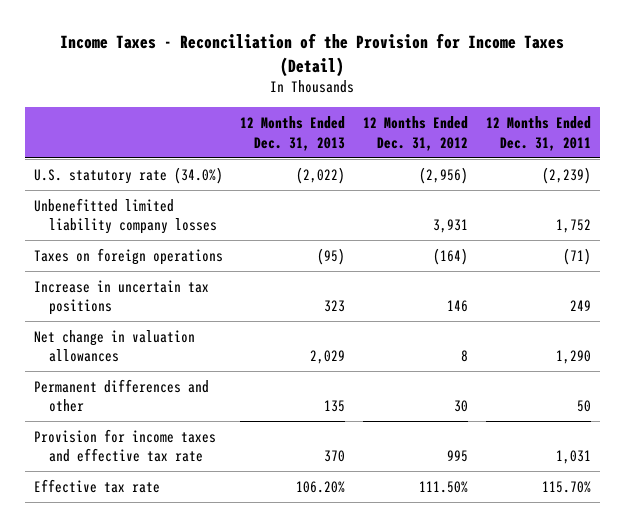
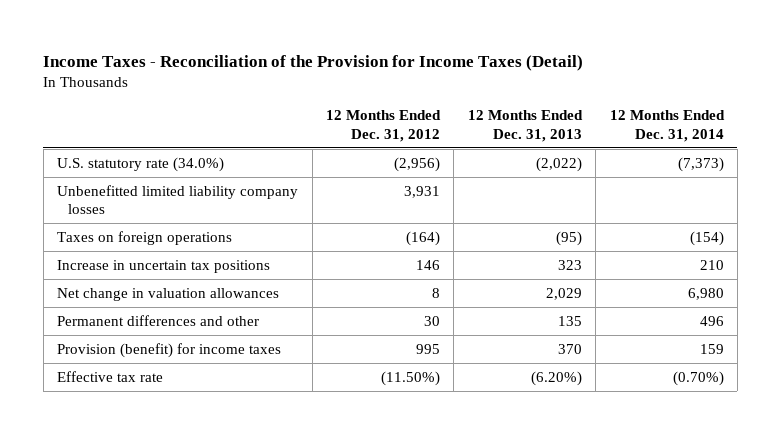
[485,115,591,151] 12 Months Ended Dec. 31, 2011 -> none
none -> [609,110,725,142] 12 Months Ended Dec. 31, 2014
[33,428,216,463] Provision for income taxes and effective tax rate -> [57,342,282,358] Provision (benefit) for income taxes
[296,480,346,493] 106.20% -> [530,370,582,386] (6.20%)
[419,480,469,493] 111.50% -> [381,370,441,386] (11.50%)

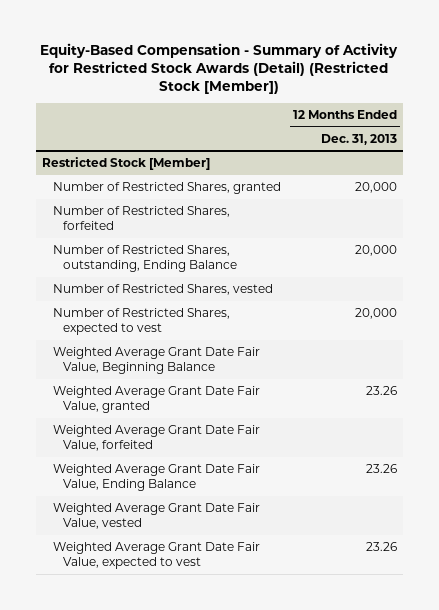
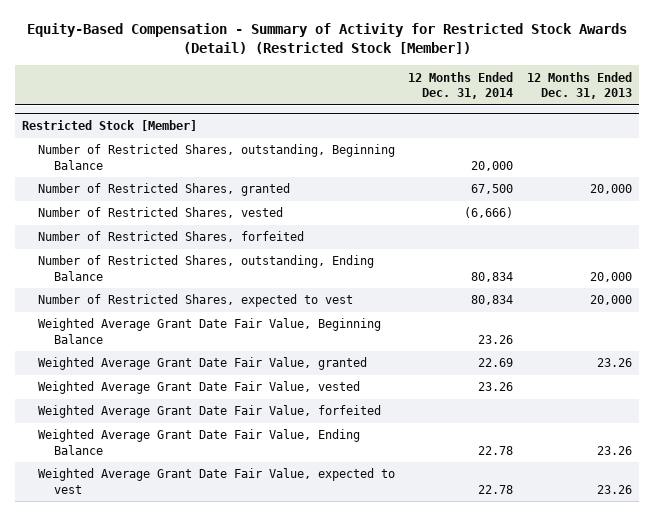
none -> [408,71,514,100] 12 Months Ended Dec. 31, 2014
none -> [37,144,395,170] Number of Restricted Shares, outstanding, Beginning Balance
[52,283,273,295] Number of Restricted Shares, vested -> [37,207,283,219] Number of Restricted Shares, vested
[52,502,260,530] Weighted Average Grant Date Fair Value, vested -> [37,381,360,395] Weighted Average Grant Date Fair Value, vested

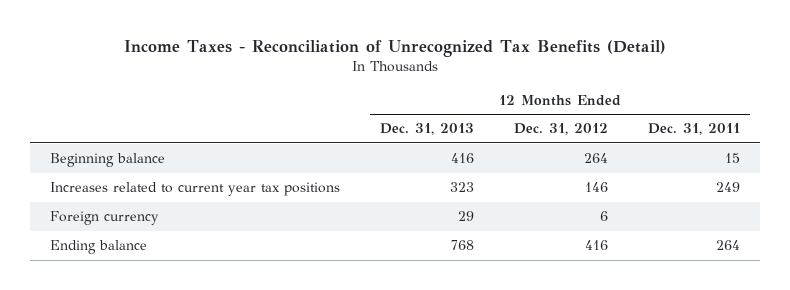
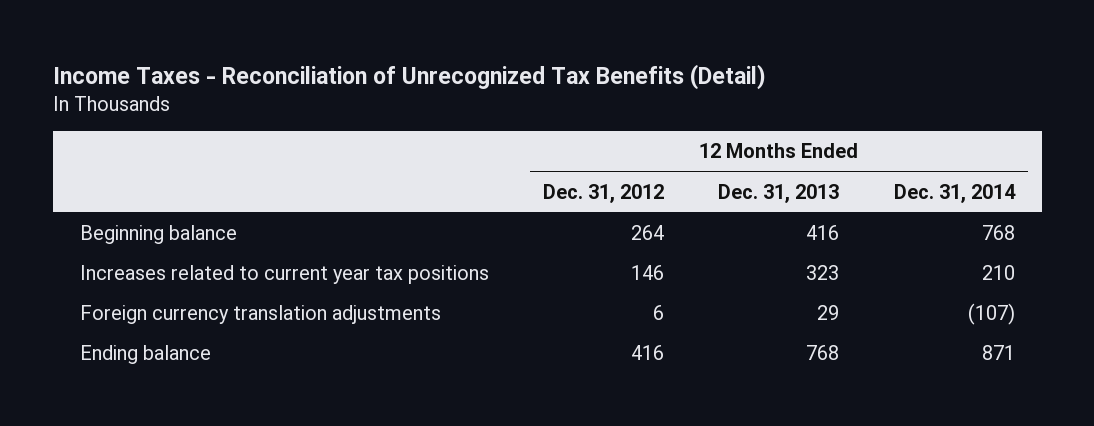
[648,123,741,136] Dec. 31, 2011 -> none
none -> [893,183,1016,203] Dec. 31, 2014
[49,211,159,226] Foreign currency -> [79,305,441,325] Foreign currency translation adjustments

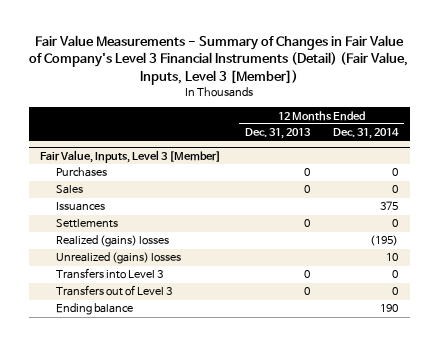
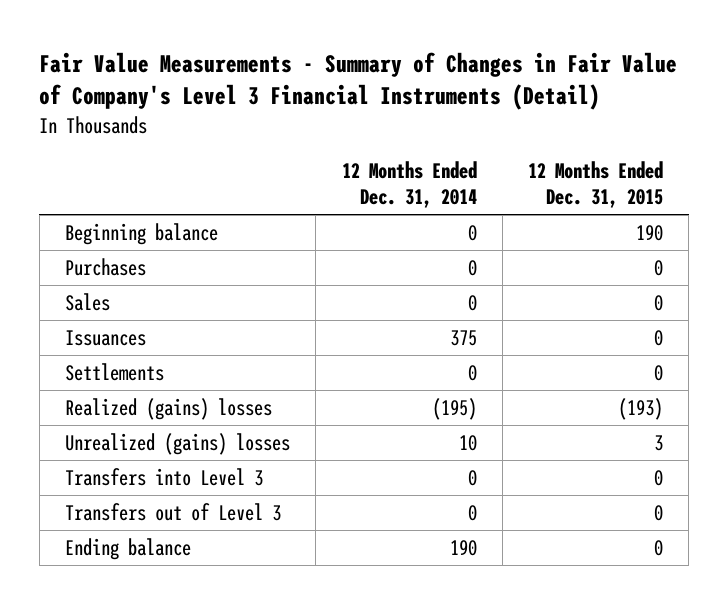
[29,34,409,85] Fair Value Measurements - Summary of Changes in Fair Value of Company's Level 3 Financial Instruments (Detail) (Fair Value, Inputs, Level 3 [Member]) -> [39,51,678,111] Fair Value Measurements - Summary of Changes in Fair Value of Company's Level 3 Financial Instruments (Detail)
[244,128,311,140] Dec. 31, 2013 -> none
none -> [528,161,664,209] 12 Months Ended Dec. 31, 2015
[40,149,222,163] Fair Value, Inputs, Level 3 [Member] -> none
none -> [64,222,218,245] Beginning balance

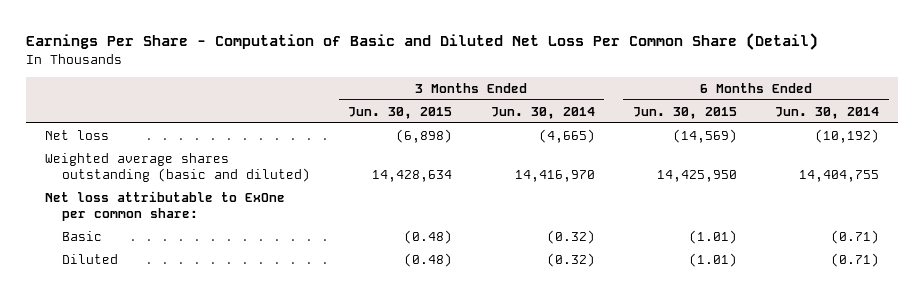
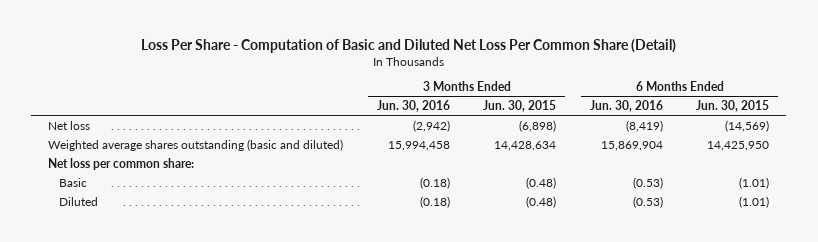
[25,33,818,51] Earnings Per Share - Computation of Basic and Diluted Net Loss Per Common Share (Detail) -> [140,38,676,53] Loss Per Share - Computation of Basic and Diluted Net Loss Per Common Share (Detail)
[490,106,595,119] Jun. 30, 2014 -> none
[775,106,880,119] Jun. 30, 2014 -> none
none -> [376,100,450,113] Jun. 30, 2016
none -> [589,100,663,113] Jun. 30, 2016
[44,190,285,222] Net loss attributable to ExOne per common share: -> [48,157,195,170] Net loss per common share:

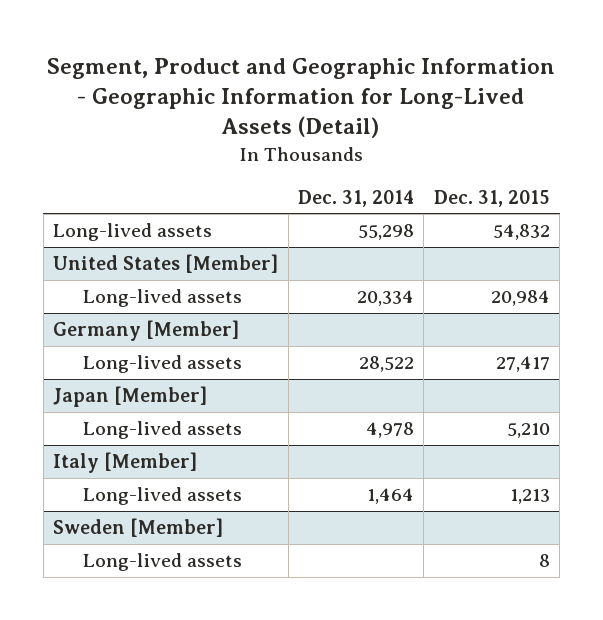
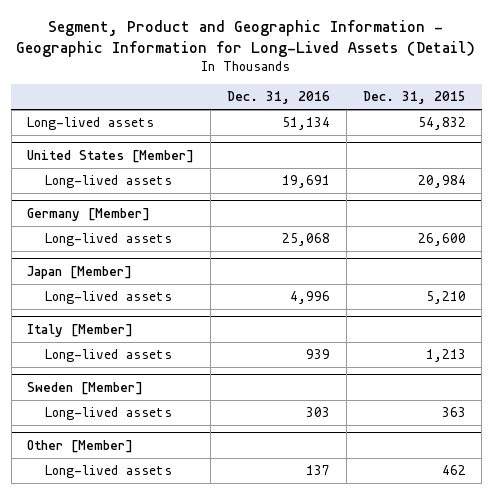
[297,189,414,207] Dec. 31, 2014 -> none
none -> [226,91,330,105] Dec. 31, 2016
[495,356,550,373] 27,417 -> [417,233,466,247] 26,600
[538,554,550,568] 8 -> [441,407,466,418] 363
none -> [27,440,134,454] Other [Member]
none -> [44,465,172,479] Long-lived assets

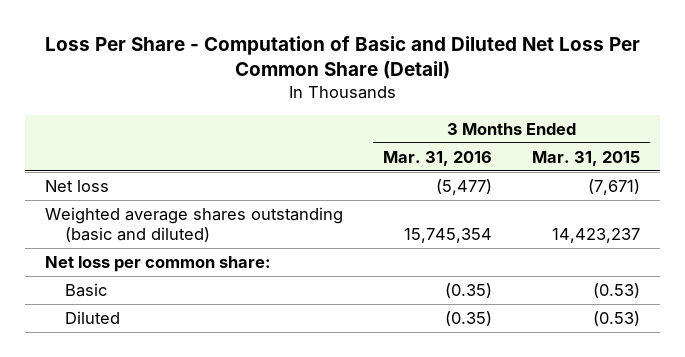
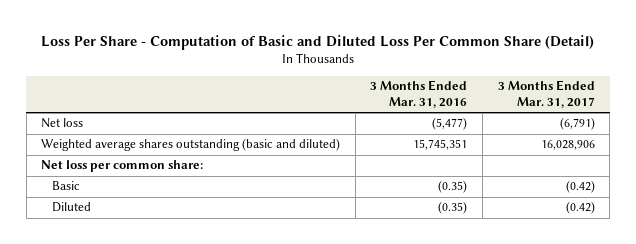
[44,35,640,80] Loss Per Share - Computation of Basic and Diluted Net Loss Per Common Share (Detail) -> [40,34,594,50] Loss Per Share - Computation of Basic and Diluted Loss Per Common Share (Detail)
[532,150,641,166] Mar. 31, 2015 -> none
none -> [497,80,595,109] 3 Months Ended Mar. 31, 2017
[404,227,493,243] 15,745,354 -> [413,139,468,151] 15,745,351

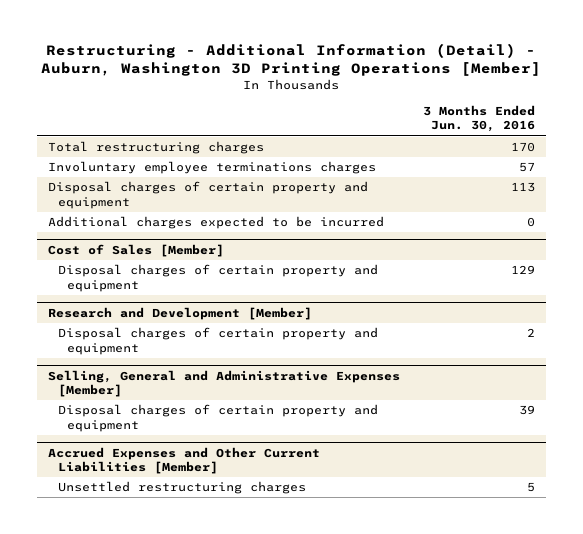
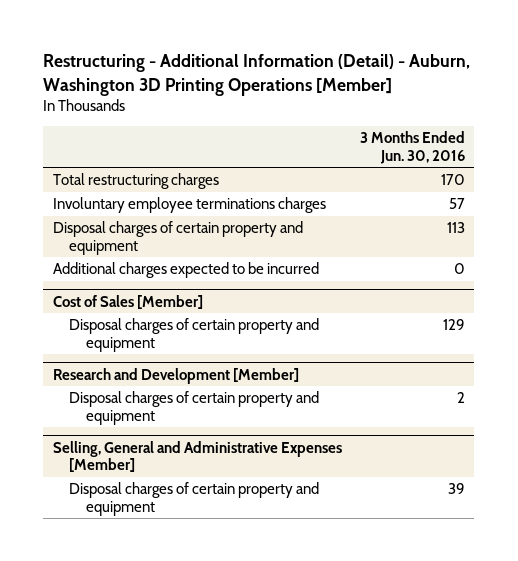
[48,446,321,475] Accrued Expenses and Other Current Liabilities [Member] -> none
[57,481,306,495] Unsettled restructuring charges -> none

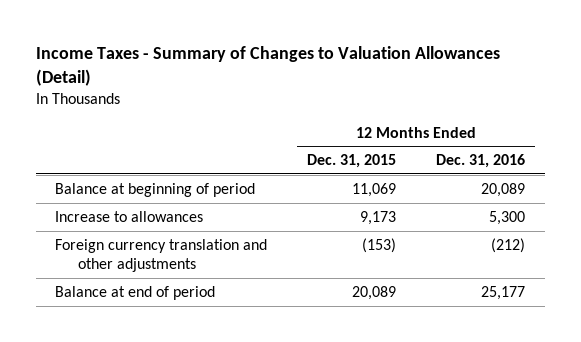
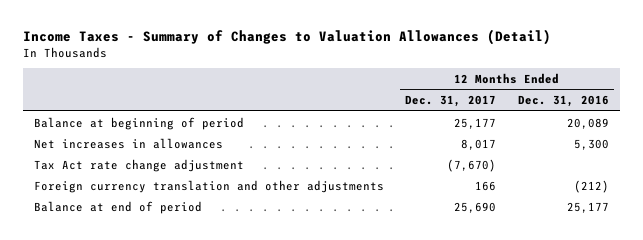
[307,154,397,169] Dec. 31, 2015 -> none
none -> [405,95,497,108] Dec. 31, 2017
[55,210,204,222] Increase to allowances -> [33,137,223,149] Net increases in allowances
none -> [33,158,244,172] Tax Act rate change adjustment

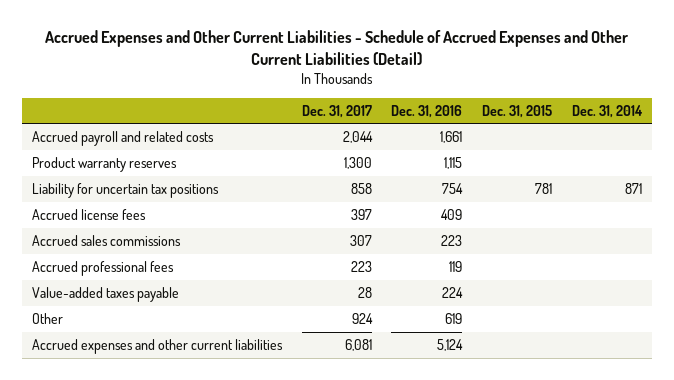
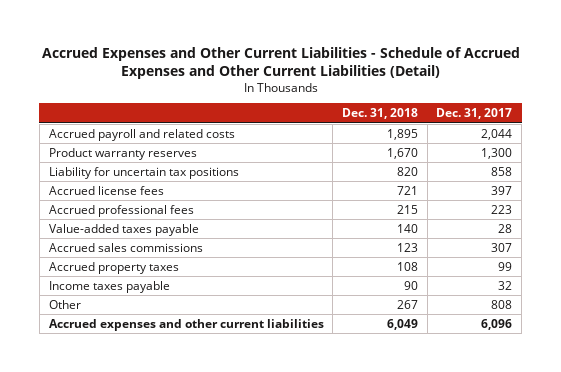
[391,104,463,118] Dec. 31, 2016 -> none
[482,104,553,118] Dec. 31, 2015 -> none
[572,104,644,118] Dec. 31, 2014 -> none
none -> [342,108,419,120] Dec. 31, 2018
[31,234,181,246] Accrued sales commissions -> [48,242,203,252] Accrued sales commissions
none -> [48,261,179,274] Accrued property taxes
none -> [48,280,170,293] Income taxes payable
[351,312,373,324] 924 -> [491,299,513,309] 808
[344,338,372,351] 6,081 -> [481,318,513,330] 6,096

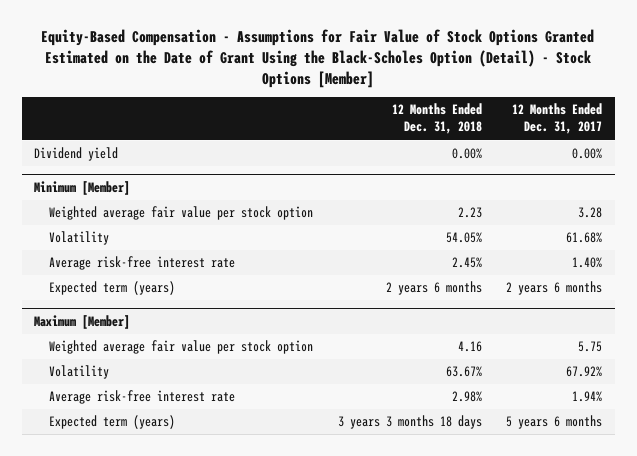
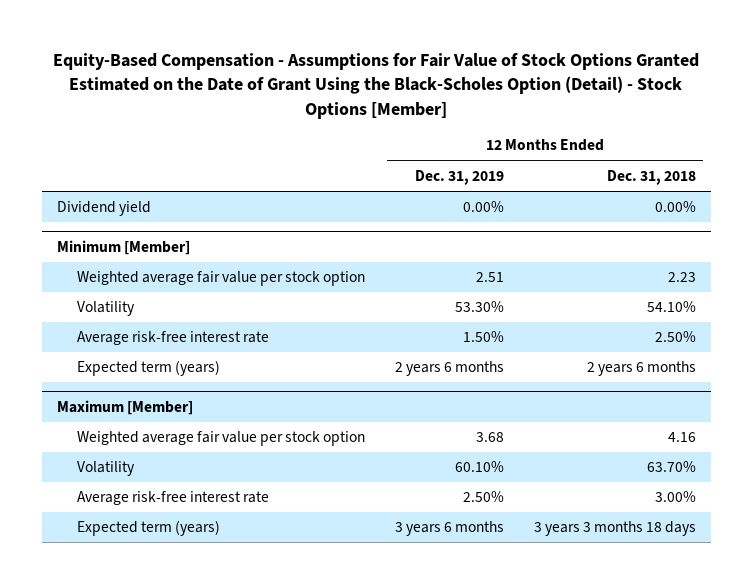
[512,103,603,135] 12 Months Ended Dec. 31, 2017 -> none
none -> [414,169,504,185] Dec. 31, 2019
[445,232,482,244] 54.05% -> [646,301,696,313] 54.10%
[451,257,482,269] 2.45% -> [654,331,696,343] 2.50%
[445,366,482,378] 63.67% -> [646,461,696,473] 63.70%
[451,391,482,403] 2.98% -> [654,491,696,503] 3.00%

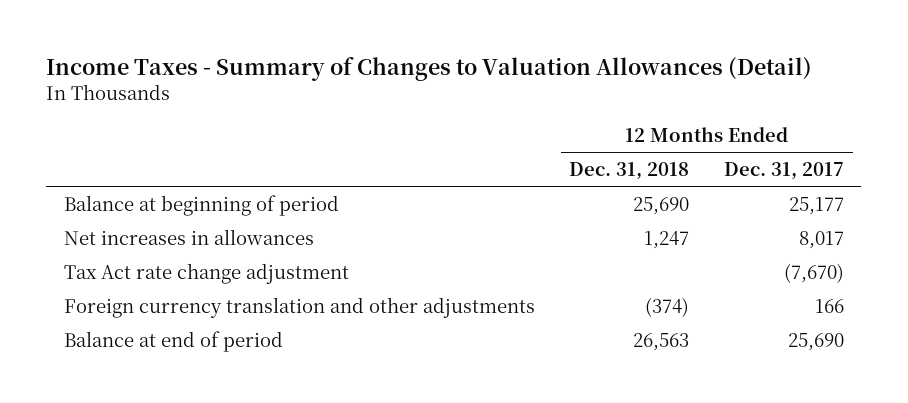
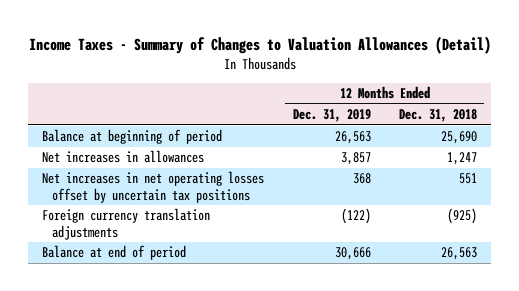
[724,162,845,181] Dec. 31, 2017 -> none
none -> [292,109,371,123] Dec. 31, 2019
[63,262,349,284] Tax Act rate change adjustment -> none
none -> [42,171,265,204] Net increases in net operating losses offset by uncertain tax positions
[63,296,535,318] Foreign currency translation and other adjustments -> [42,208,211,241] Foreign currency translation adjustments
[645,296,690,317] (374) -> [446,208,477,225] (925)

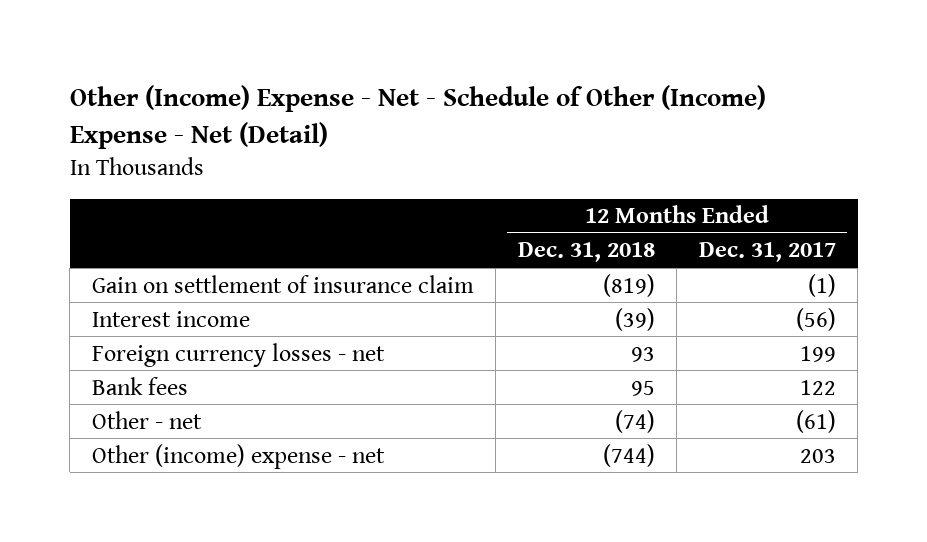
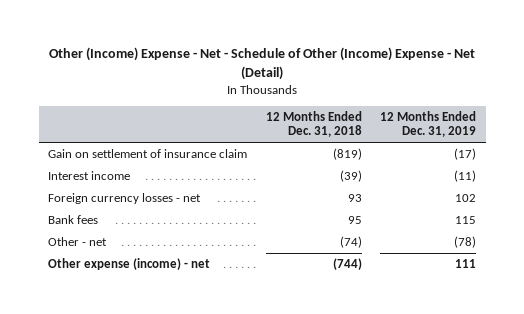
[698,242,836,263] Dec. 31, 2017 -> none
none -> [380,110,477,138] 12 Months Ended Dec. 31, 2019
[91,443,385,469] Other (income) expense - net -> [47,257,210,270] Other expense (income) - net

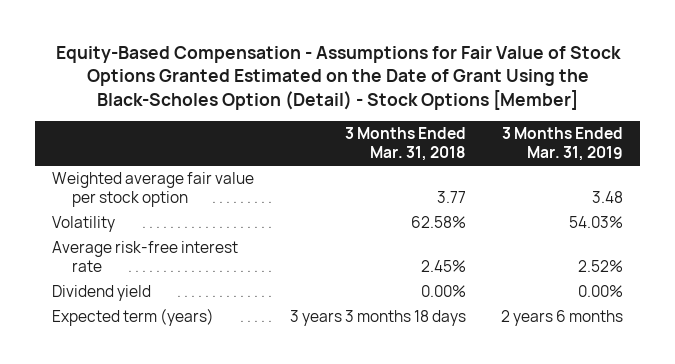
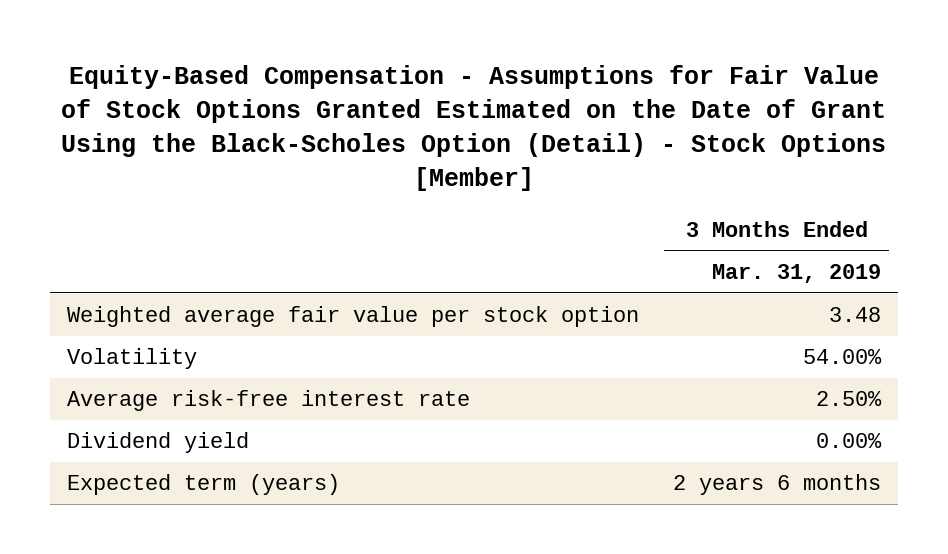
[344,127,466,162] 3 Months Ended Mar. 31, 2018 -> none
[568,215,623,228] 54.03% -> [802,349,882,365] 54.00%
[577,259,623,272] 2.52% -> [815,391,882,407] 2.50%

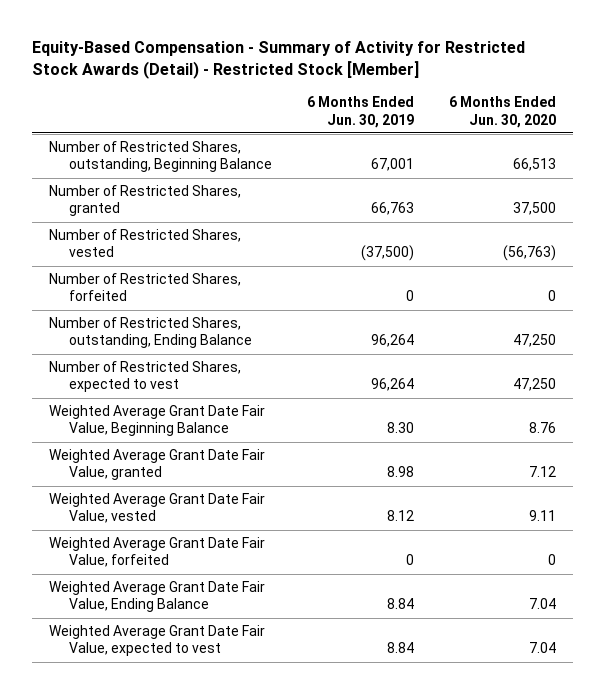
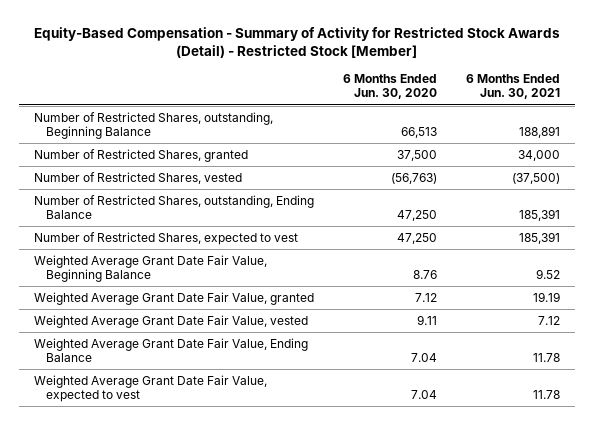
[306,96,414,128] 6 Months Ended Jun. 30, 2019 -> none
none -> [466,74,561,100] 6 Months Ended Jun. 30, 2021
[49,273,242,302] Number of Restricted Shares, forfeited -> none
[49,537,266,568] Weighted Average Grant Date Fair Value, forfeited -> none

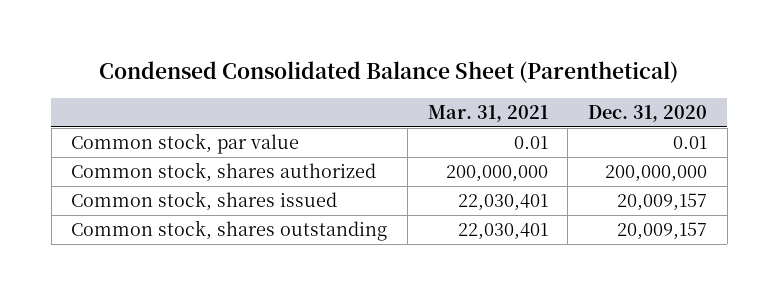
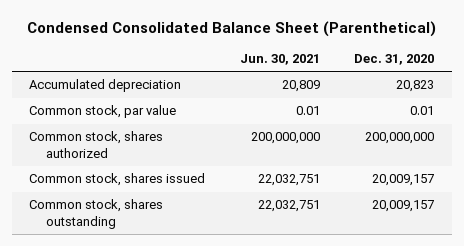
[427,104,548,122] Mar. 31, 2021 -> none
none -> [239,54,320,66] Jun. 30, 2021
none -> [29,79,182,93] Accumulated depreciation

